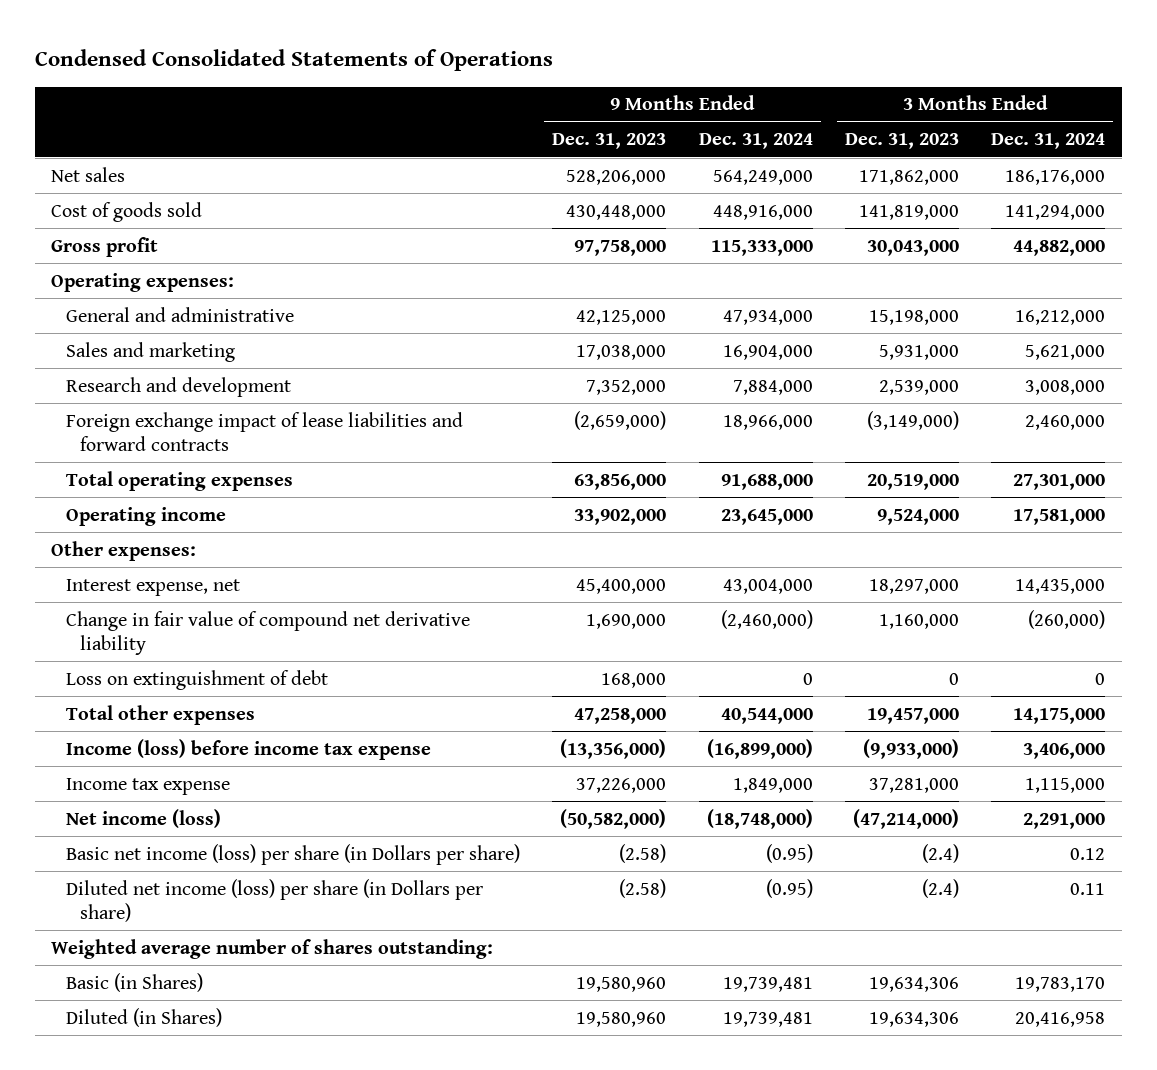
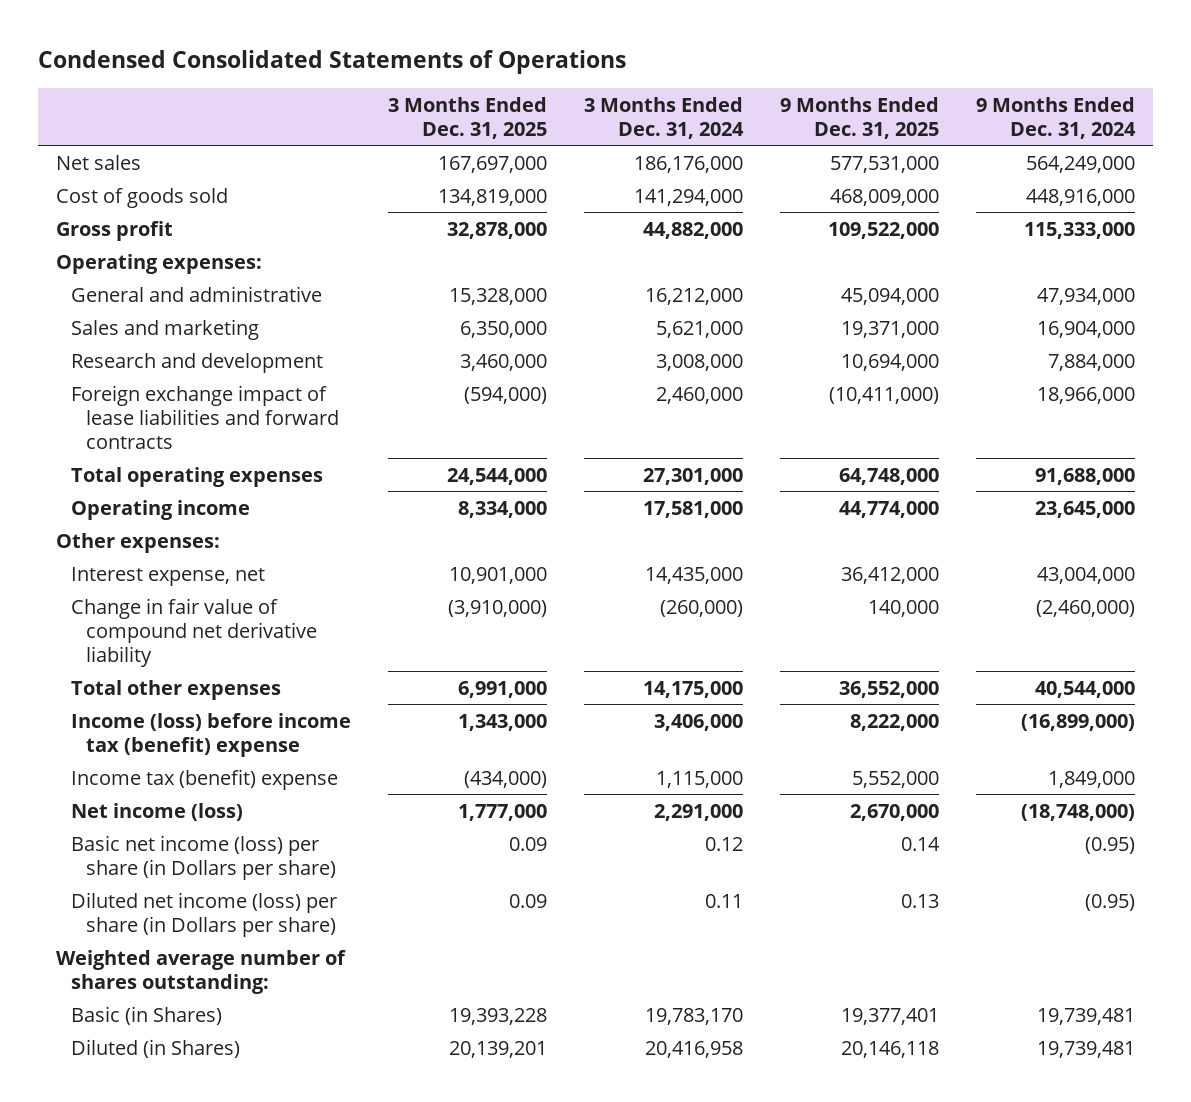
[552,133,667,150] Dec. 31, 2023 -> none
[844,133,959,150] Dec. 31, 2023 -> none
none -> [388,96,548,139] 3 Months Ended Dec. 31, 2025
none -> [779,96,939,139] 9 Months Ended Dec. 31, 2025
[65,669,328,690] Loss on extinguishment of debt -> none
[65,738,431,760] Income (loss) before income tax expense -> [71,712,352,757] Income (loss) before income tax (benefit) expense
[65,777,230,795] Income tax expense -> [71,768,339,790] Income tax (benefit) expense

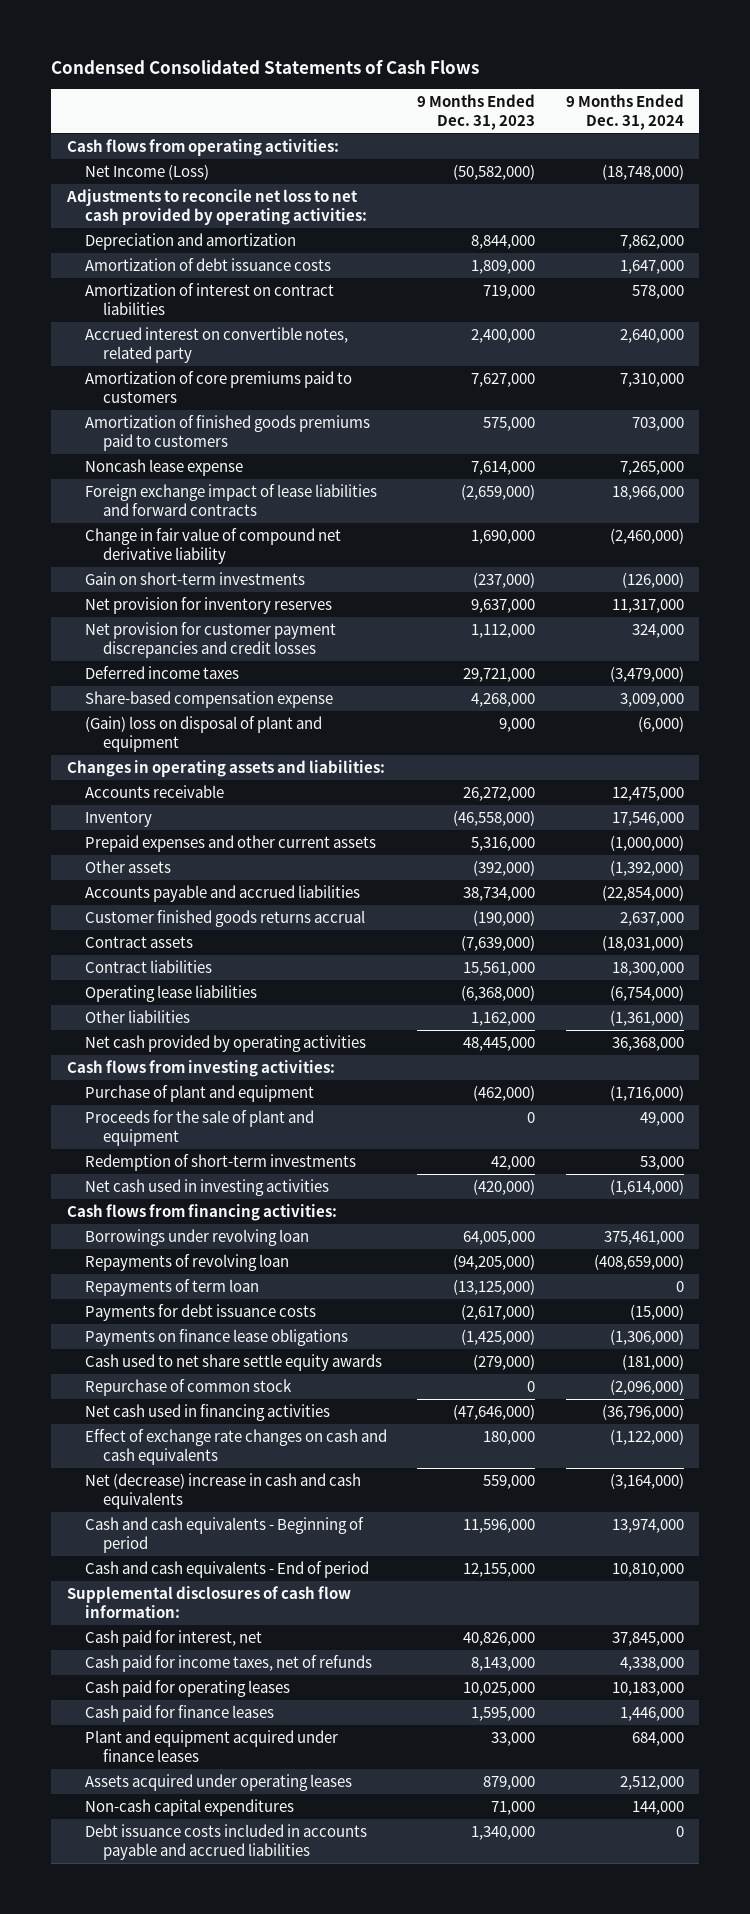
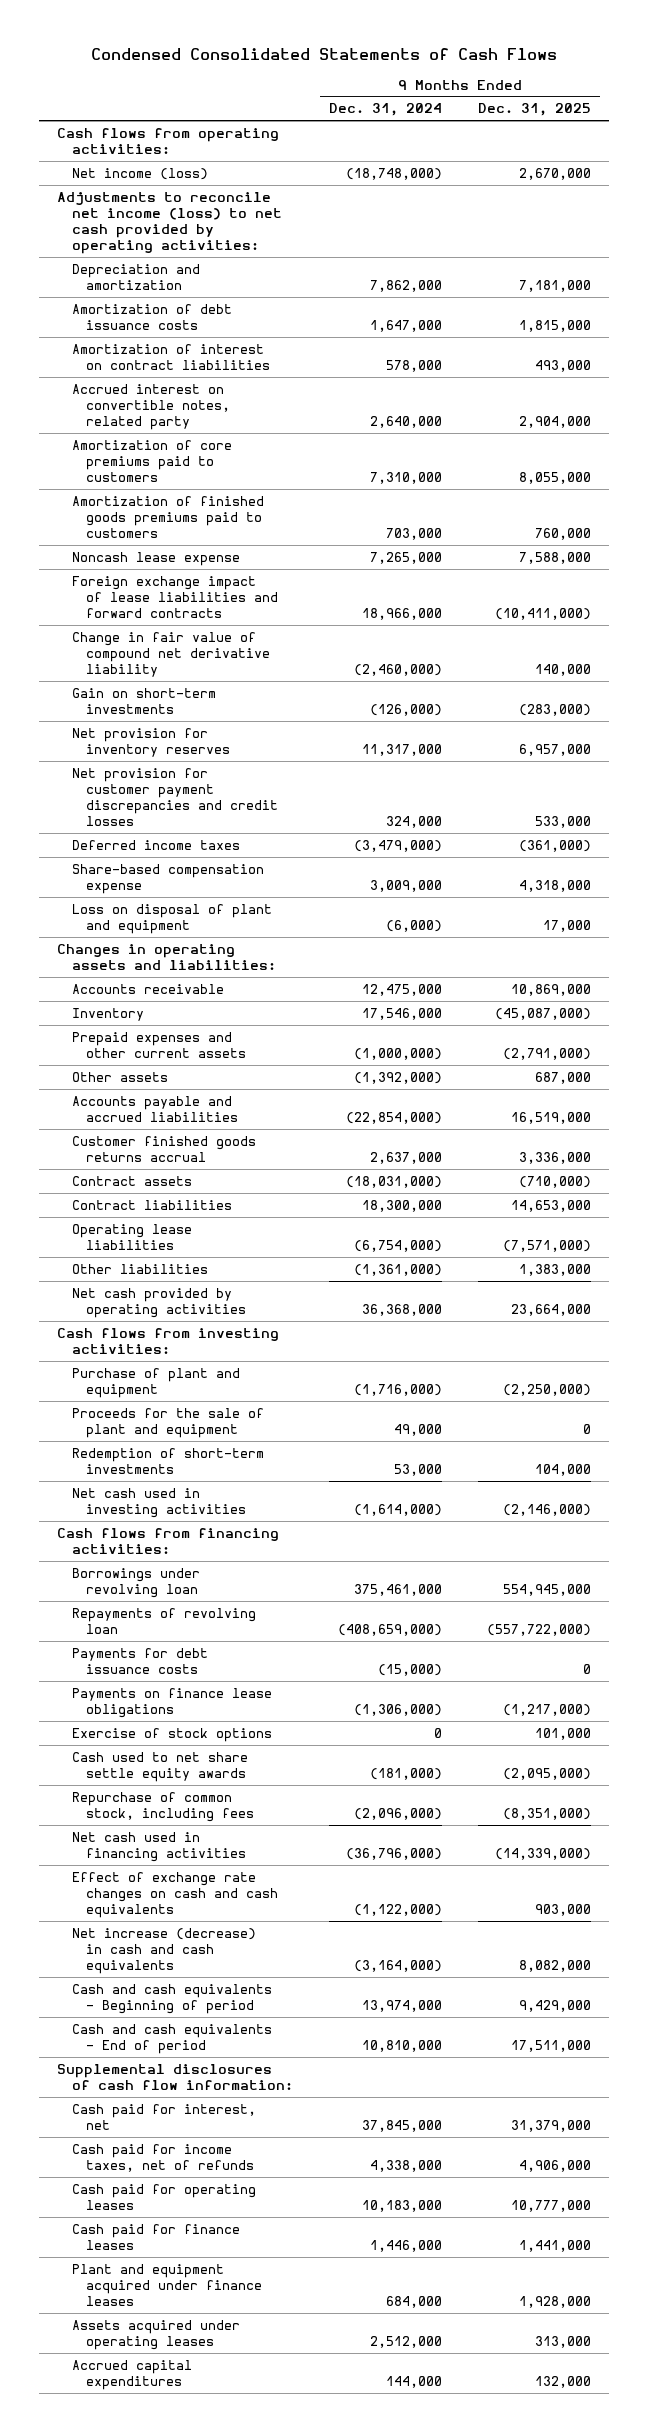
[417,93,536,130] 9 Months Ended Dec. 31, 2023 -> none
none -> [478,103,592,117] Dec. 31, 2025
[84,163,209,180] Net Income (Loss) -> [71,167,208,180] Net income (loss)
[65,188,367,225] Adjustments to reconcile net loss to net cash provided by operating activities: -> [57,191,282,254] Adjustments to reconcile net income (loss) to net cash provided by operating activities:
[84,715,322,752] (Gain) loss on disposal of plant and equipment -> [71,903,272,934] Loss on disposal of plant and equipment
[84,1278,259,1296] Repayments of term loan -> none
none -> [71,1727,272,1742] Exercise of stock options
[84,1378,292,1396] Repurchase of common stock -> [71,1791,255,1822] Repurchase of common stock, including fees
[84,1472,361,1509] Net (decrease) increase in cash and cash equivalents -> [71,1927,256,1974] Net increase (decrease) in cash and cash equivalents
[84,1823,367,1860] Debt issuance costs included in accounts payable and accrued liabilities -> none
[84,1798,294,1816] Non-cash capital expenditures -> [71,2359,192,2390] Accrued capital expenditures

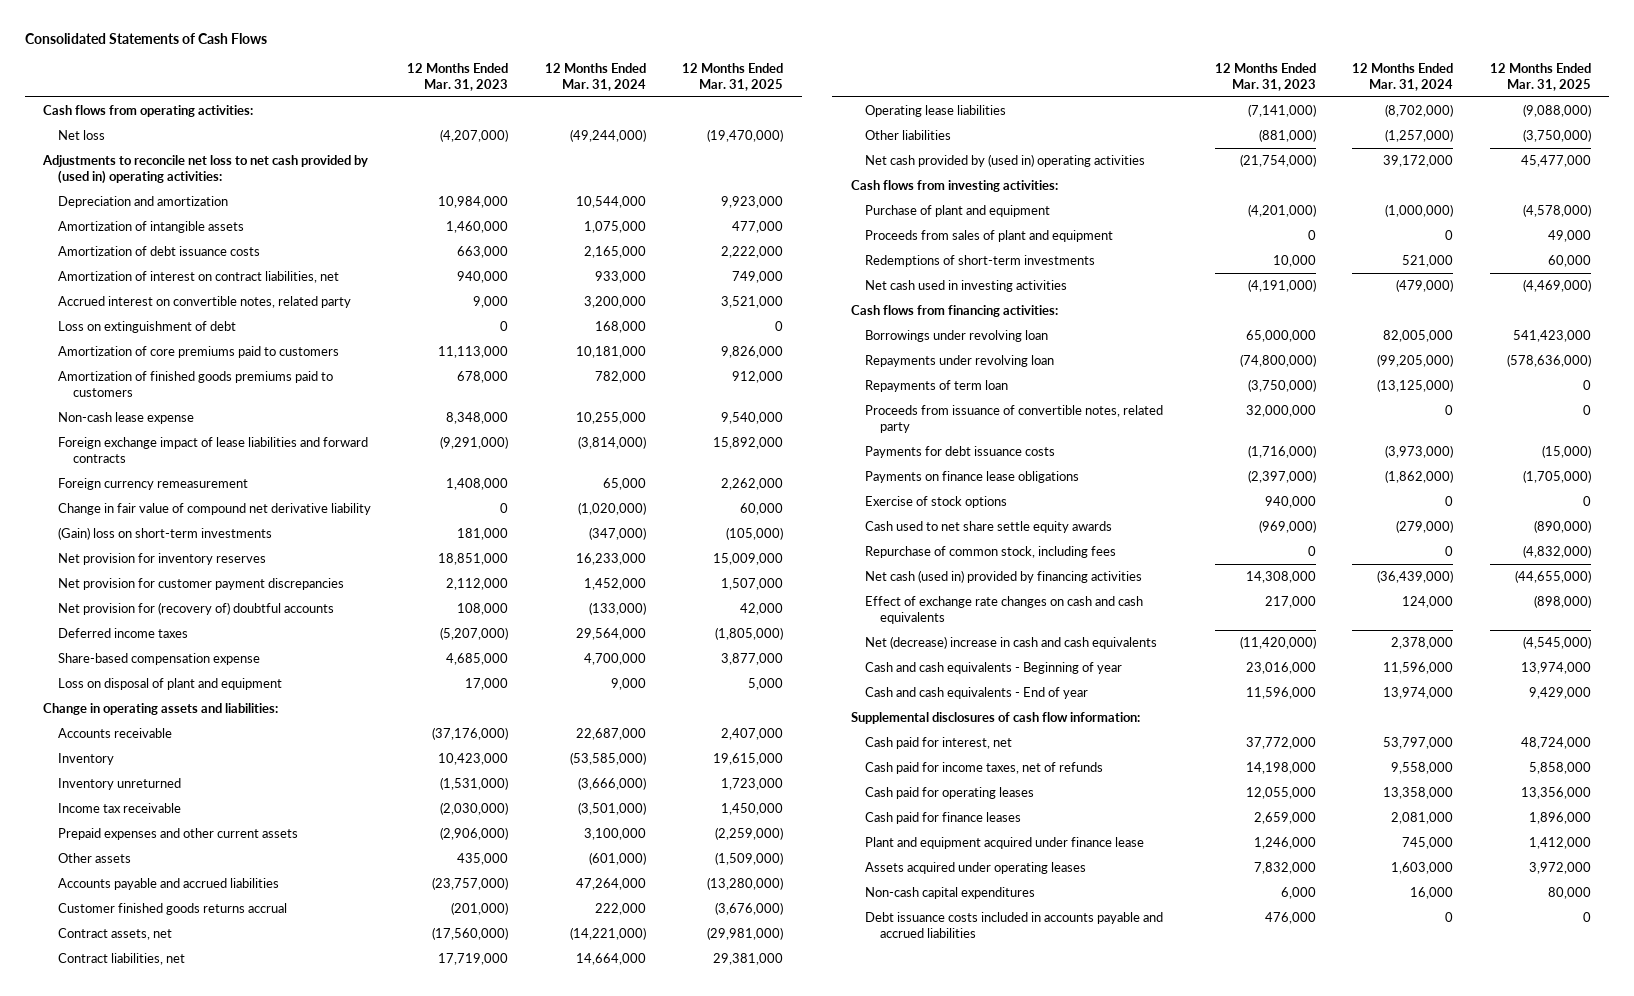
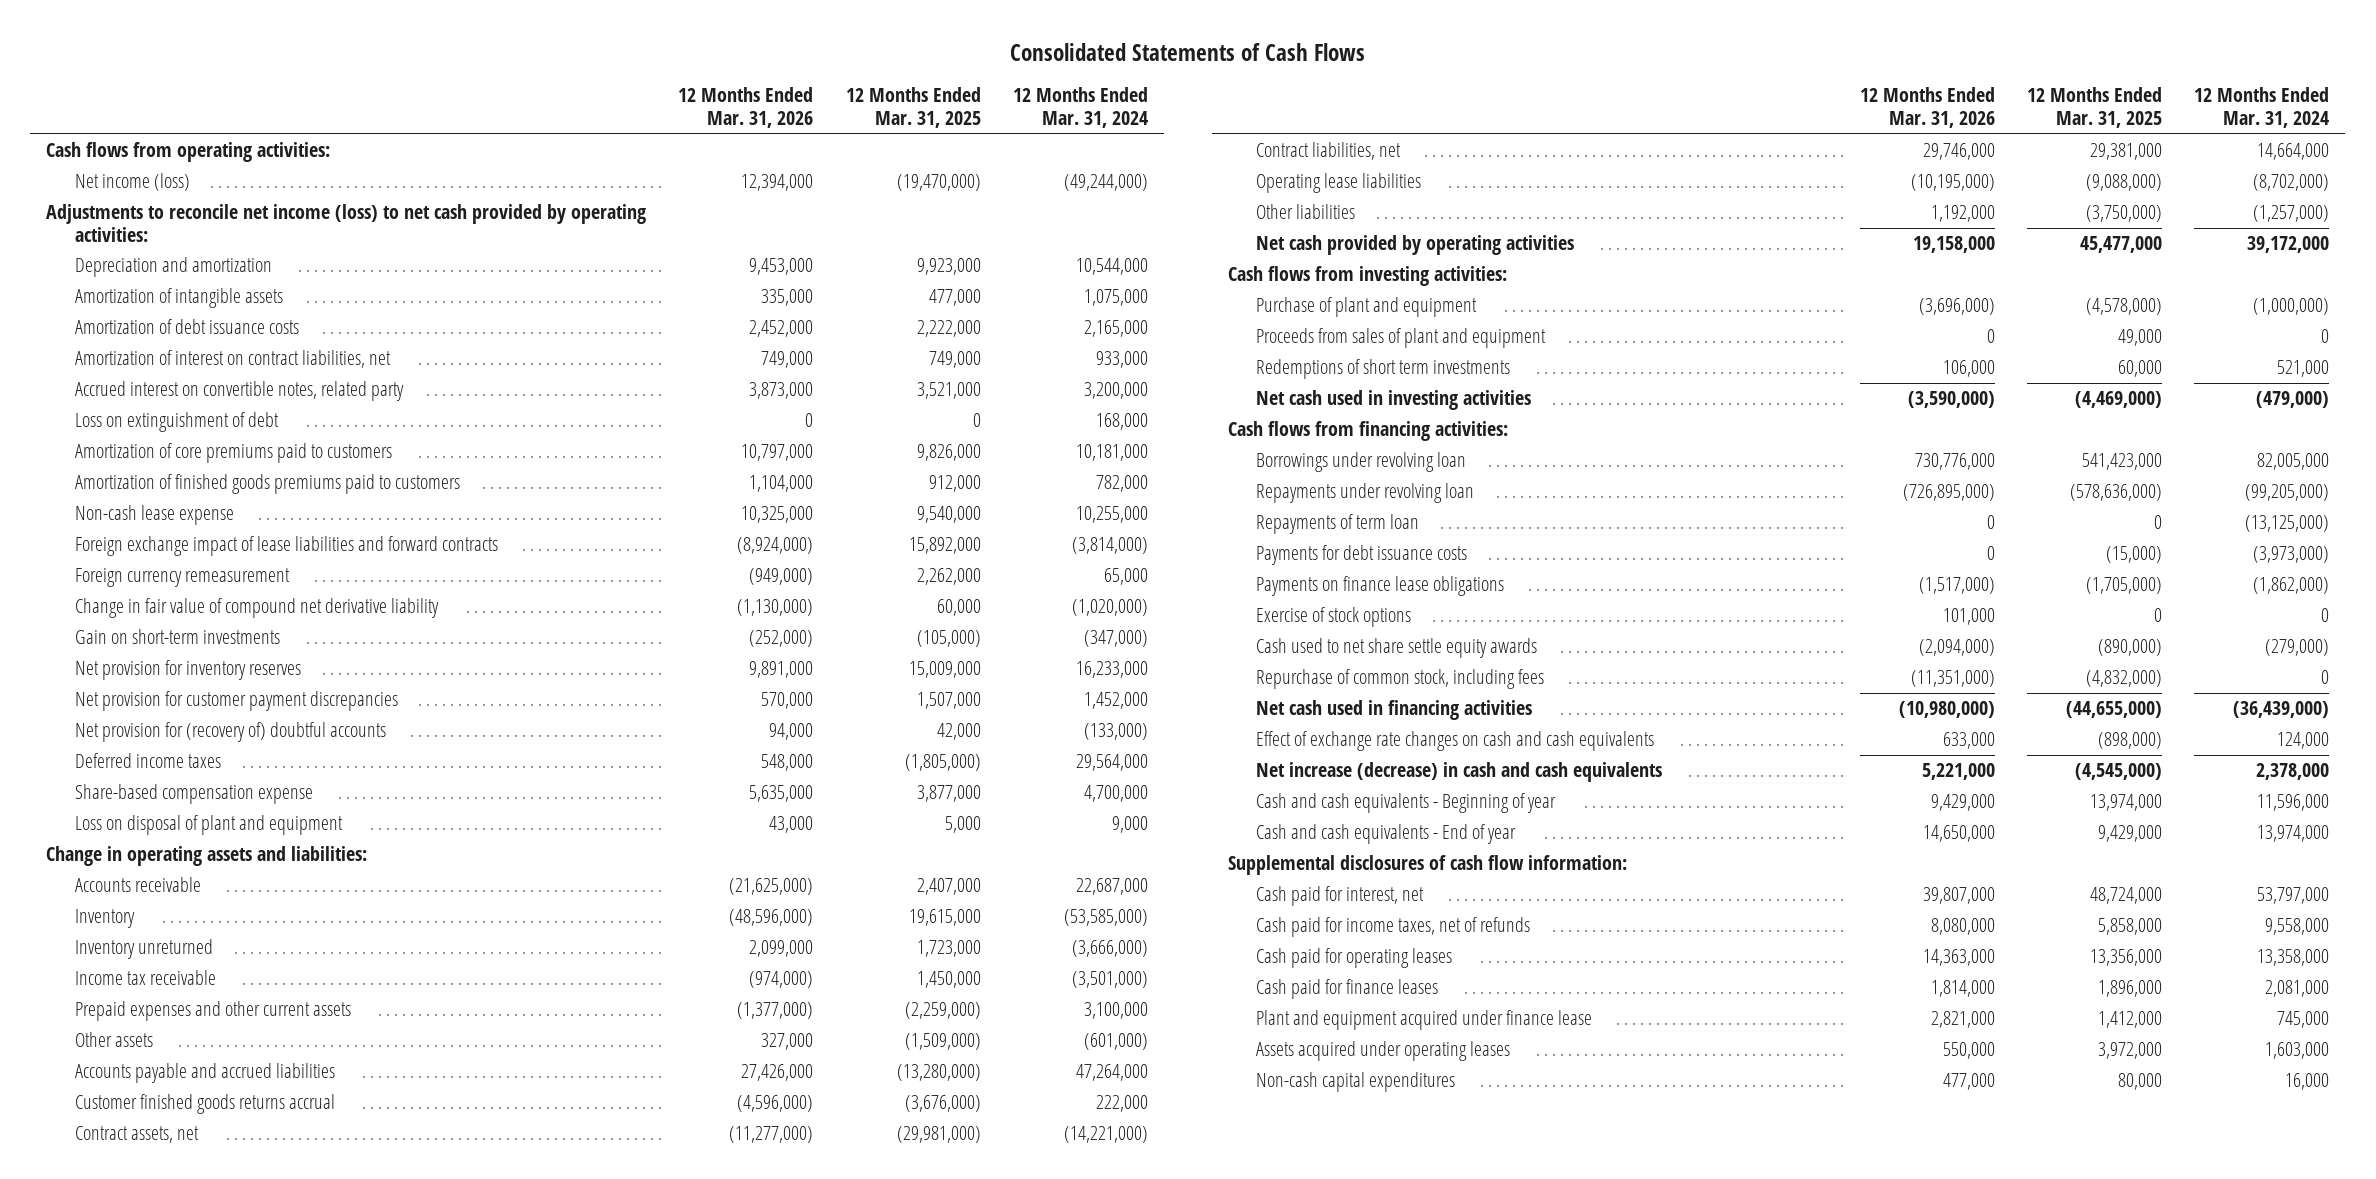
[407,63,509,91] 12 Months Ended Mar. 31, 2023 -> none
none -> [678,87,814,128] 12 Months Ended Mar. 31, 2026
[57,129,105,140] Net loss -> [74,173,190,192] Net income (loss)
[42,154,369,184] Adjustments to reconcile net loss to net cash provided by (used in) operating activities: -> [46,204,647,242] Adjustments to reconcile net income (loss) to net cash provided by operating activities:
[57,526,272,540] (Gain) loss on short-term investments -> [74,629,280,645] Gain on short-term investments
[865,153,1146,167] Net cash provided by (used in) operating activities -> [1256,235,1575,256] Net cash provided by operating activities
[865,254,1096,267] Redemptions of short-term investments -> [1256,359,1511,380] Redemptions of short term investments
[865,404,1164,433] Proceeds from issuance of convertible notes, related party -> none
[865,569,1143,583] Net cash (used in) provided by financing activities -> [1256,700,1533,721] Net cash used in financing activities
[865,635,1158,649] Net (decrease) increase in cash and cash equivalents -> [1256,762,1663,783] Net increase (decrease) in cash and cash equivalents
[865,911,1164,938] Debt issuance costs included in accounts payable and accrued liabilities -> none

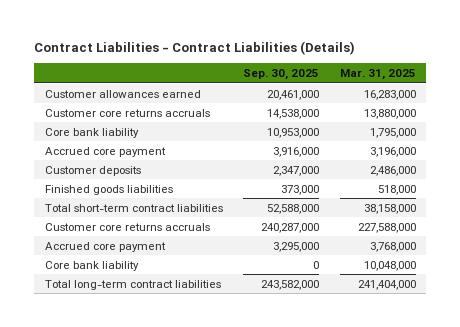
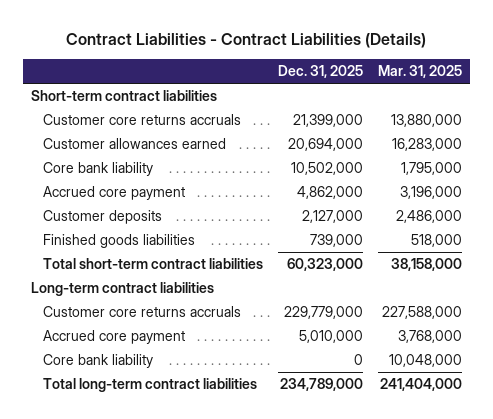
[243,68,320,80] Sep. 30, 2025 -> none
none -> [277,65,363,79] Dec. 31, 2025
none -> [30,90,217,102] Short-term contract liabilities
[44,89,201,98] Customer allowances earned -> [42,138,226,150] Customer allowances earned
none -> [30,282,214,297] Long-term contract liabilities

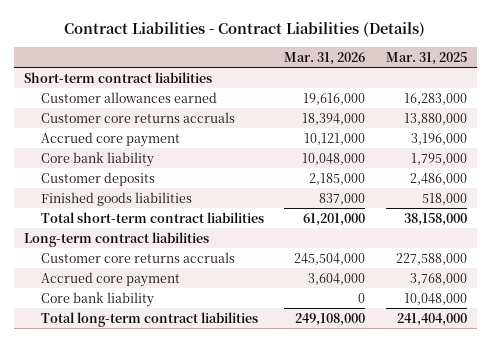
[277,65,363,79] Dec. 31, 2025 -> none
none -> [284,51,366,65] Mar. 31, 2026
[42,114,241,126] Customer core returns accruals -> [41,111,236,123] Customer core returns accruals
[42,162,153,177] Core bank liability -> [41,151,155,167] Core bank liability

